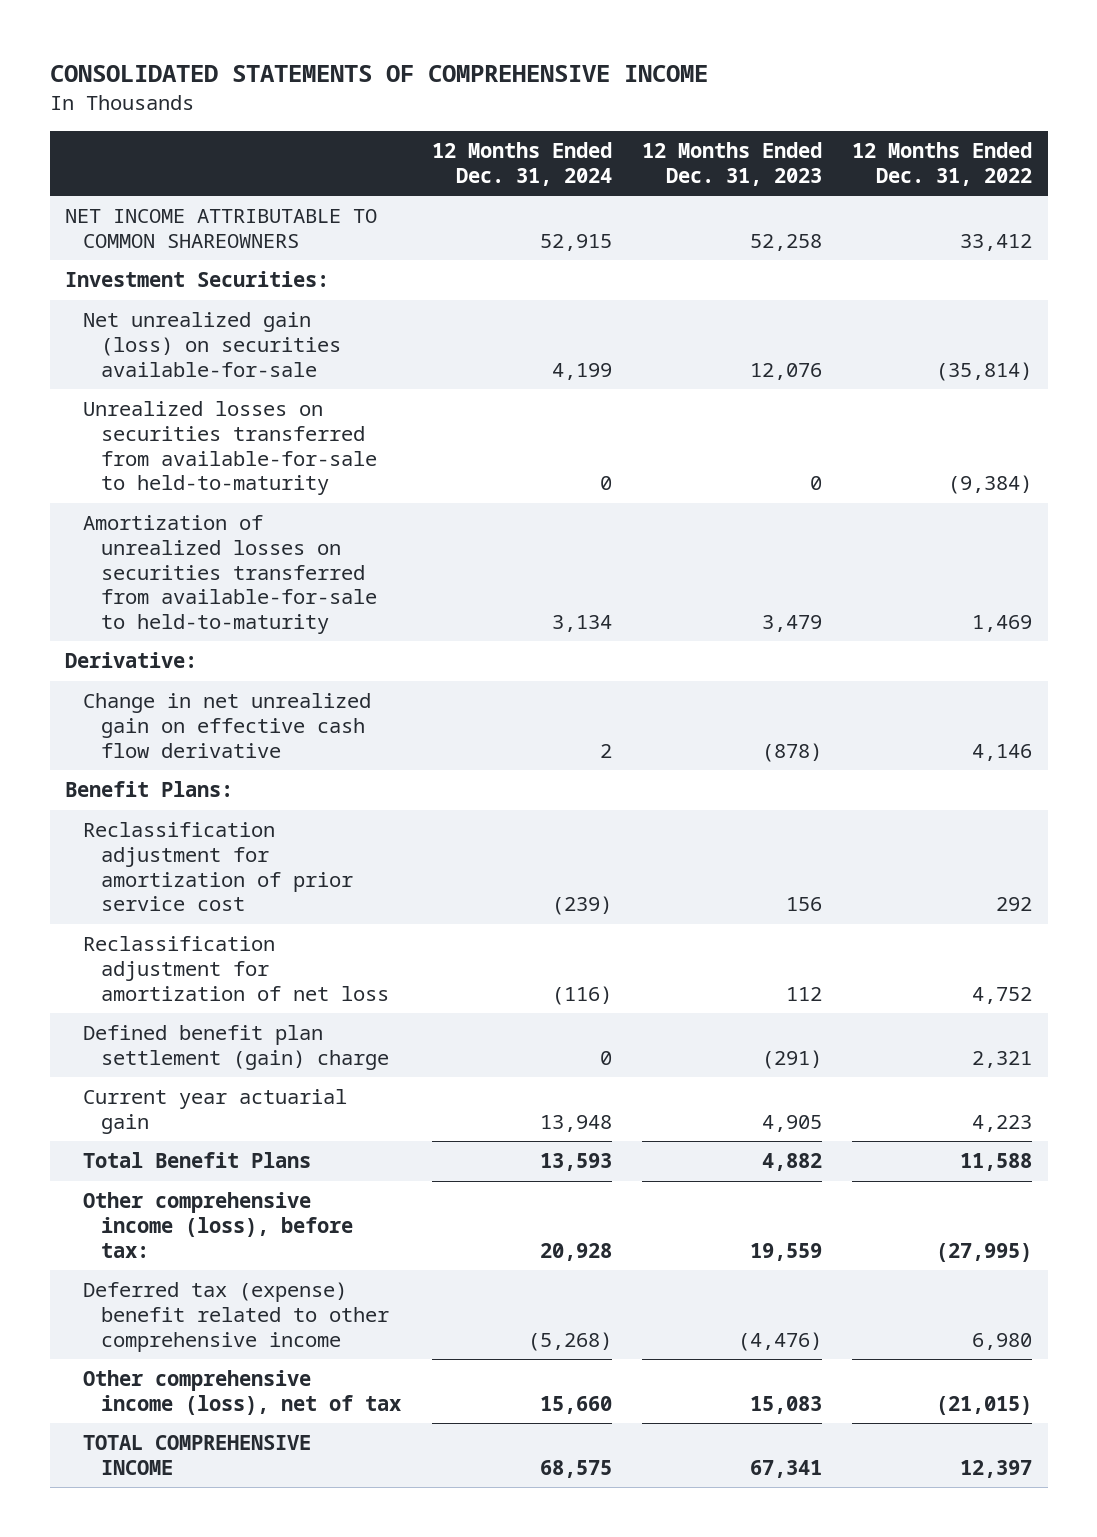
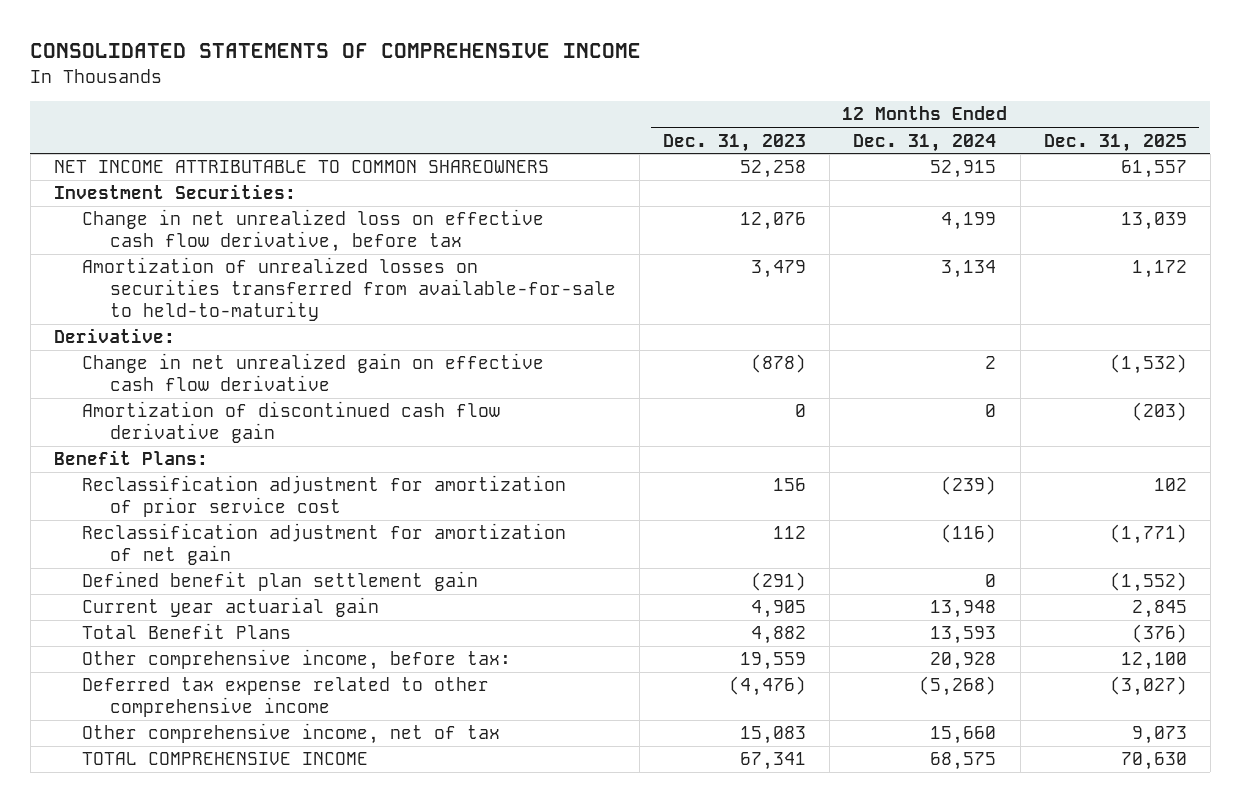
[852,141,1033,186] 12 Months Ended Dec. 31, 2022 -> none
none -> [1043,133,1187,152] Dec. 31, 2025
[83,401,378,496] Unrealized losses on securities transferred from available-for-sale to held-to-maturity -> none
[83,312,342,377] Net unrealized gain (loss) on securities available-for-sale -> [81,209,544,253] Change in net unrealized loss on effective cash flow derivative, before tax
none -> [81,401,500,444] Amortization of discontinued cash flow derivative gain
[83,936,390,1001] Reclassification adjustment for amortization of net loss -> [81,523,566,566] Reclassification adjustment for amortization of net gain
[83,1025,390,1070] Defined benefit plan settlement (gain) charge -> [81,571,478,592] Defined benefit plan settlement gain
[83,1192,354,1258] Other comprehensive income (loss), before tax: -> [81,649,511,671] Other comprehensive income, before tax:
[83,1282,390,1352] Deferred tax (expense) benefit related to other comprehensive income -> [81,677,489,718] Deferred tax expense related to other comprehensive income
[83,1370,402,1415] Other comprehensive income (loss), net of tax -> [81,723,500,745] Other comprehensive income, net of tax

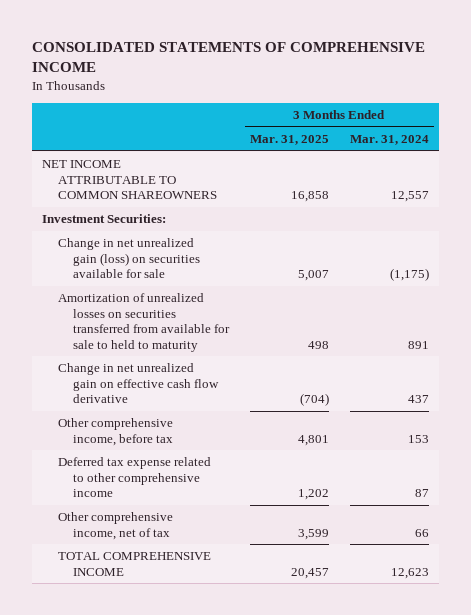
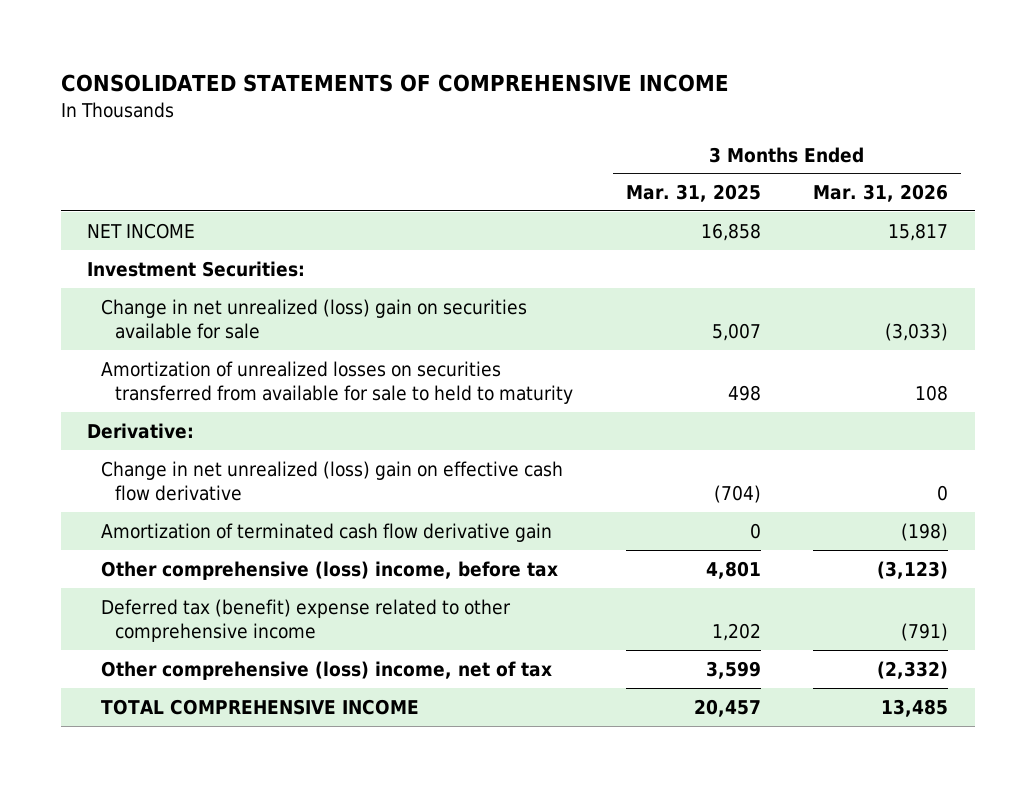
[349,135,429,146] Mar. 31, 2024 -> none
none -> [813,184,949,203] Mar. 31, 2026
[42,160,217,200] NET INCOME ATTRIBUTABLE TO COMMON SHAREOWNERS -> [87,222,196,239] NET INCOME
[57,238,201,279] Change in net unrealized gain (loss) on securities available for sale -> [101,298,528,339] Change in net unrealized (loss) gain on securities available for sale
none -> [87,422,195,439] Derivative:
[57,363,220,404] Change in net unrealized gain on effective cash flow derivative -> [101,460,564,501] Change in net unrealized (loss) gain on effective cash flow derivative
none -> [101,522,553,542] Amortization of terminated cash flow derivative gain
[57,418,174,446] Other comprehensive income, before tax -> [101,560,559,580] Other comprehensive (loss) income, before tax
[57,457,211,498] Deferred tax expense related to other comprehensive income -> [101,598,512,642] Deferred tax (benefit) expense related to other comprehensive income
[57,512,173,540] Other comprehensive income, net of tax -> [101,660,553,680] Other comprehensive (loss) income, net of tax

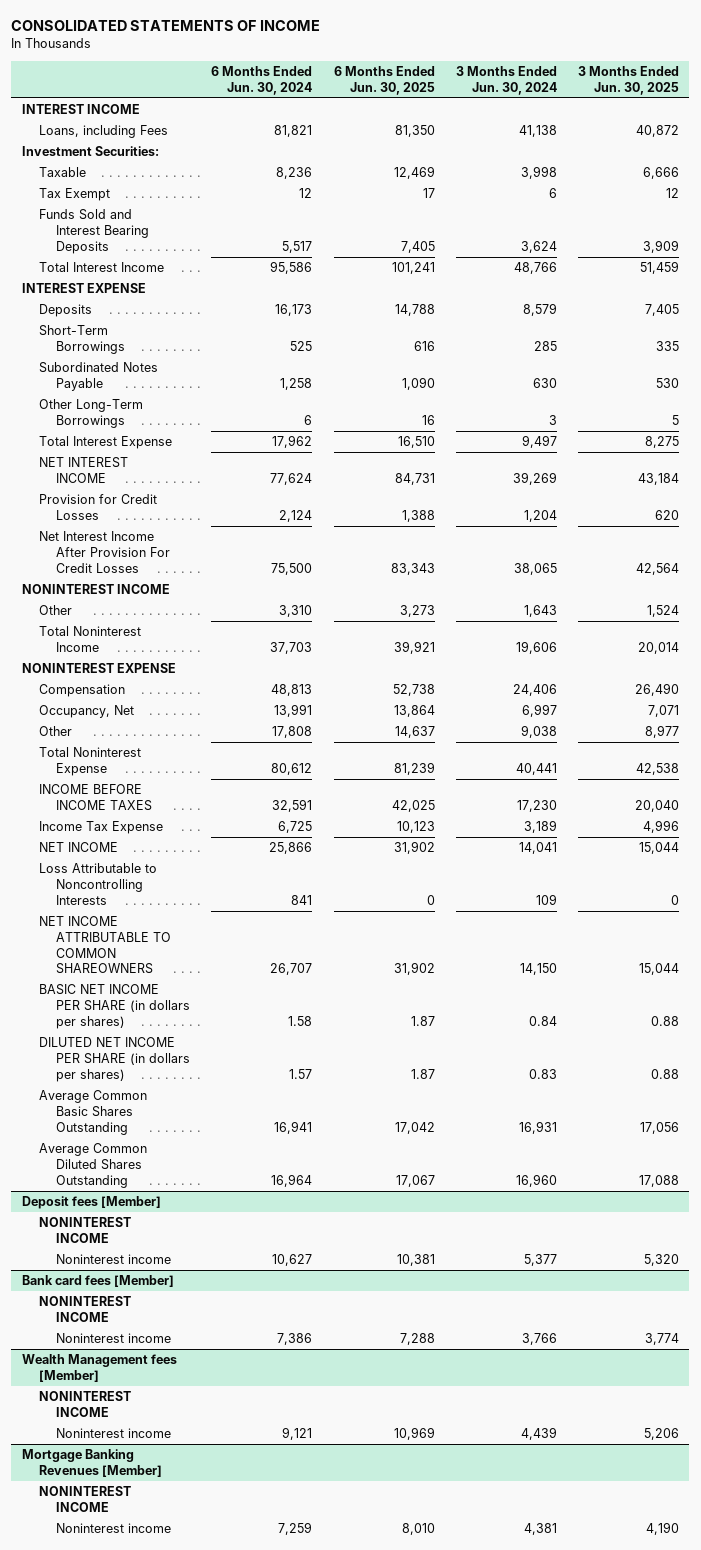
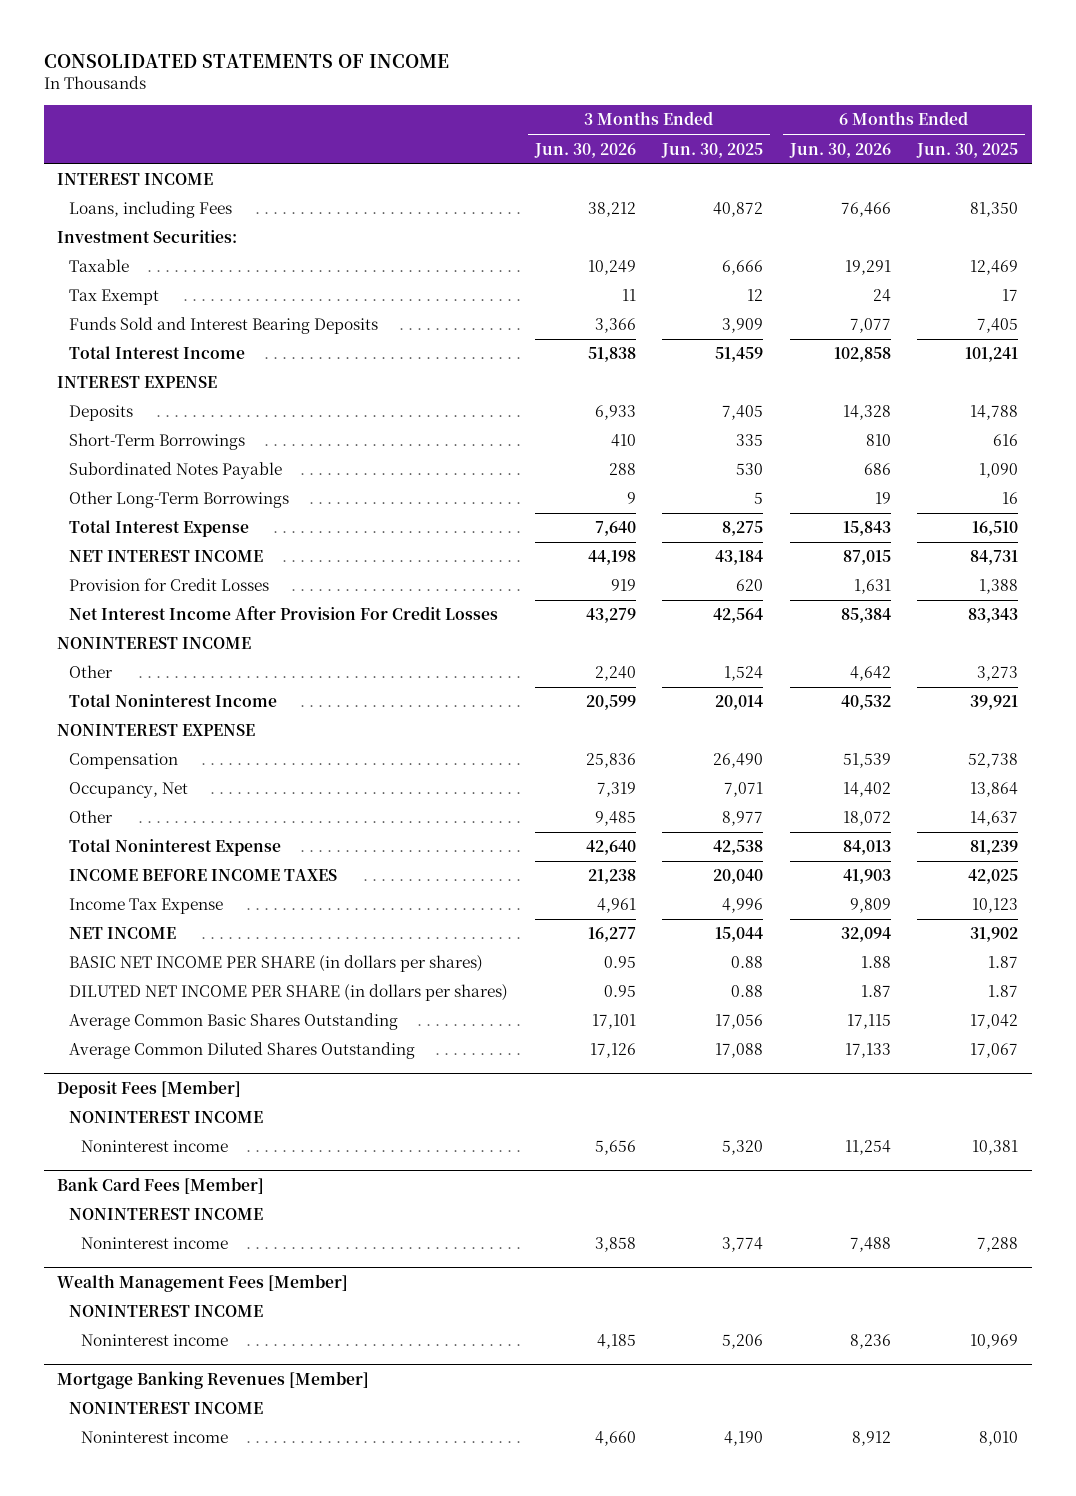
[211,66,313,95] 6 Months Ended Jun. 30, 2024 -> none
[455,66,557,95] 3 Months Ended Jun. 30, 2024 -> none
none -> [533,142,636,158] Jun. 30, 2026
none -> [788,142,891,158] Jun. 30, 2026
[39,863,158,905] Loss Attributable to Noncontrolling Interests -> none
[39,916,172,975] NET INCOME ATTRIBUTABLE TO COMMON SHAREOWNERS -> none
[22,1196,162,1210] Deposit fees [Member] -> [57,1079,242,1098] Deposit Fees [Member]
[22,1275,175,1288] Bank card fees [Member] -> [57,1176,265,1194] Bank Card Fees [Member]
[22,1354,178,1382] Wealth Management fees [Member] -> [57,1273,349,1292] Wealth Management Fees [Member]

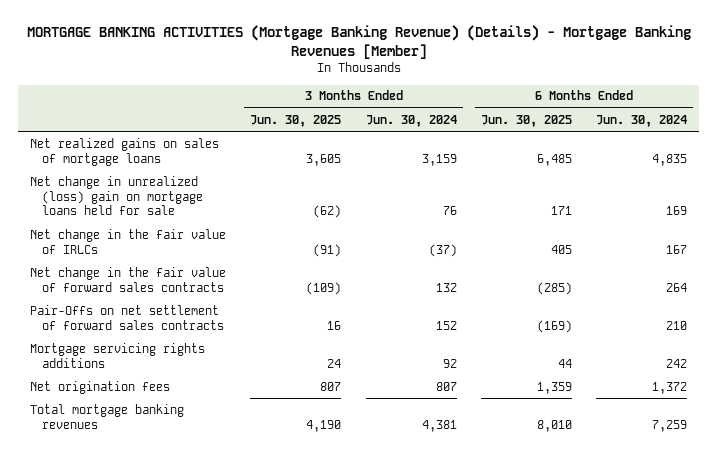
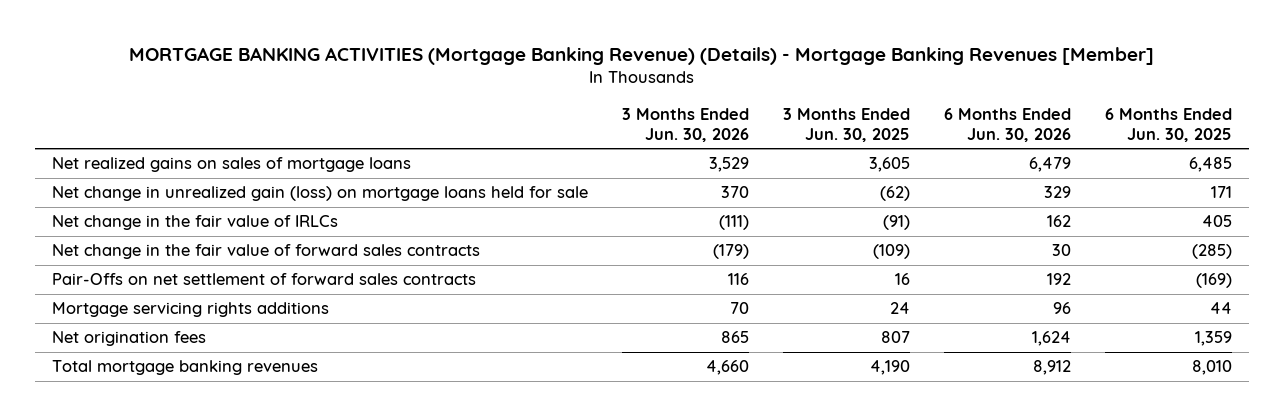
[365,114,457,127] Jun. 30, 2024 -> none
[595,114,687,127] Jun. 30, 2024 -> none
none -> [621,107,749,142] 3 Months Ended Jun. 30, 2026
none -> [944,107,1072,142] 6 Months Ended Jun. 30, 2026
[30,175,203,216] Net change in unrealized (loss) gain on mortgage loans held for sale -> [51,186,588,202] Net change in unrealized gain (loss) on mortgage loans held for sale

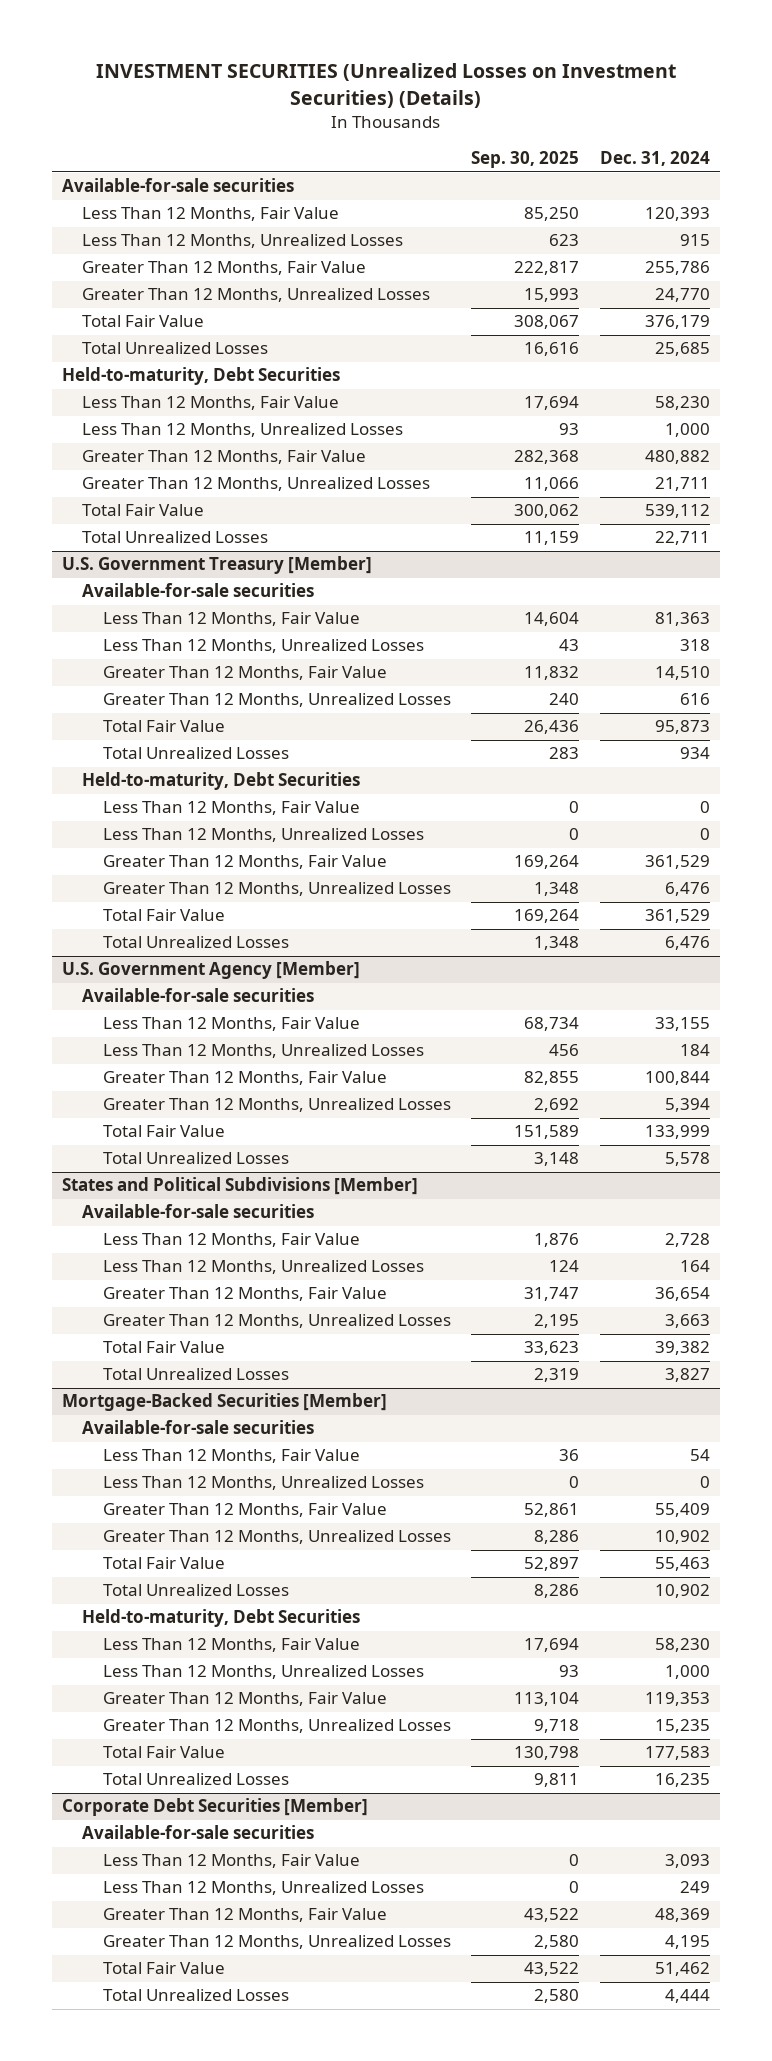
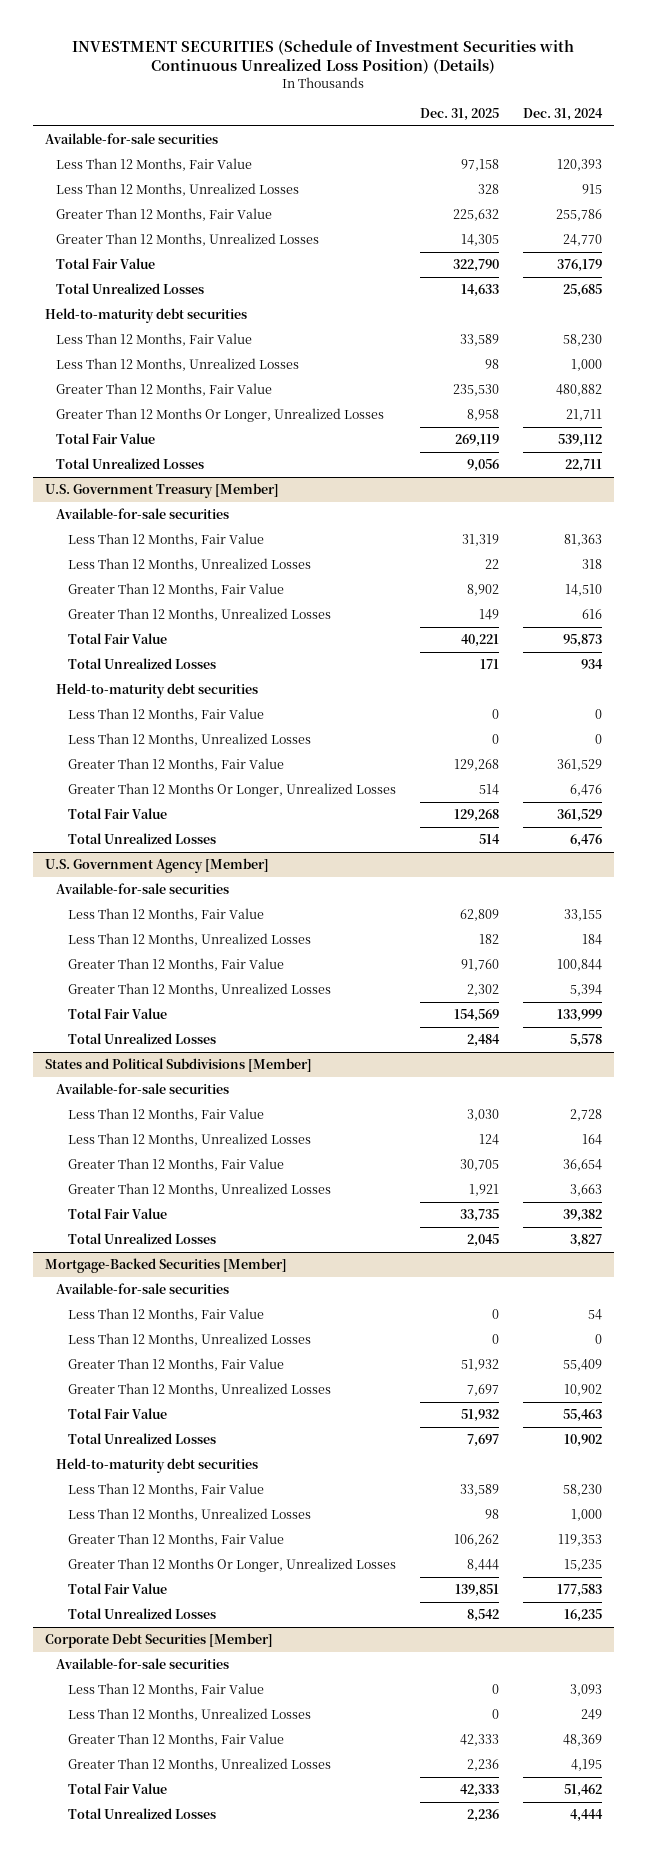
[95,63,676,108] INVESTMENT SECURITIES (Unrealized Losses on Investment Securities) (Details) -> [72,40,575,75] INVESTMENT SECURITIES (Schedule of Investment Securities with Continuous Unrealized Loss Position) (Details)
[471,151,580,169] Sep. 30, 2025 -> none
none -> [420,107,500,121] Dec. 31, 2025
[61,367,340,386] Held-to-maturity, Debt Securities -> [44,308,247,324] Held-to-maturity debt securities
[82,477,431,492] Greater Than 12 Months, Unrealized Losses -> [56,408,385,423] Greater Than 12 Months Or Longer, Unrealized Losses
[82,772,361,791] Held-to-maturity, Debt Securities -> [56,683,259,699] Held-to-maturity debt securities
[102,882,451,897] Greater Than 12 Months, Unrealized Losses -> [68,783,397,798] Greater Than 12 Months Or Longer, Unrealized Losses
[82,1609,361,1628] Held-to-maturity, Debt Securities -> [56,1458,259,1474] Held-to-maturity debt securities
[102,1719,451,1734] Greater Than 12 Months, Unrealized Losses -> [68,1558,397,1573] Greater Than 12 Months Or Longer, Unrealized Losses

